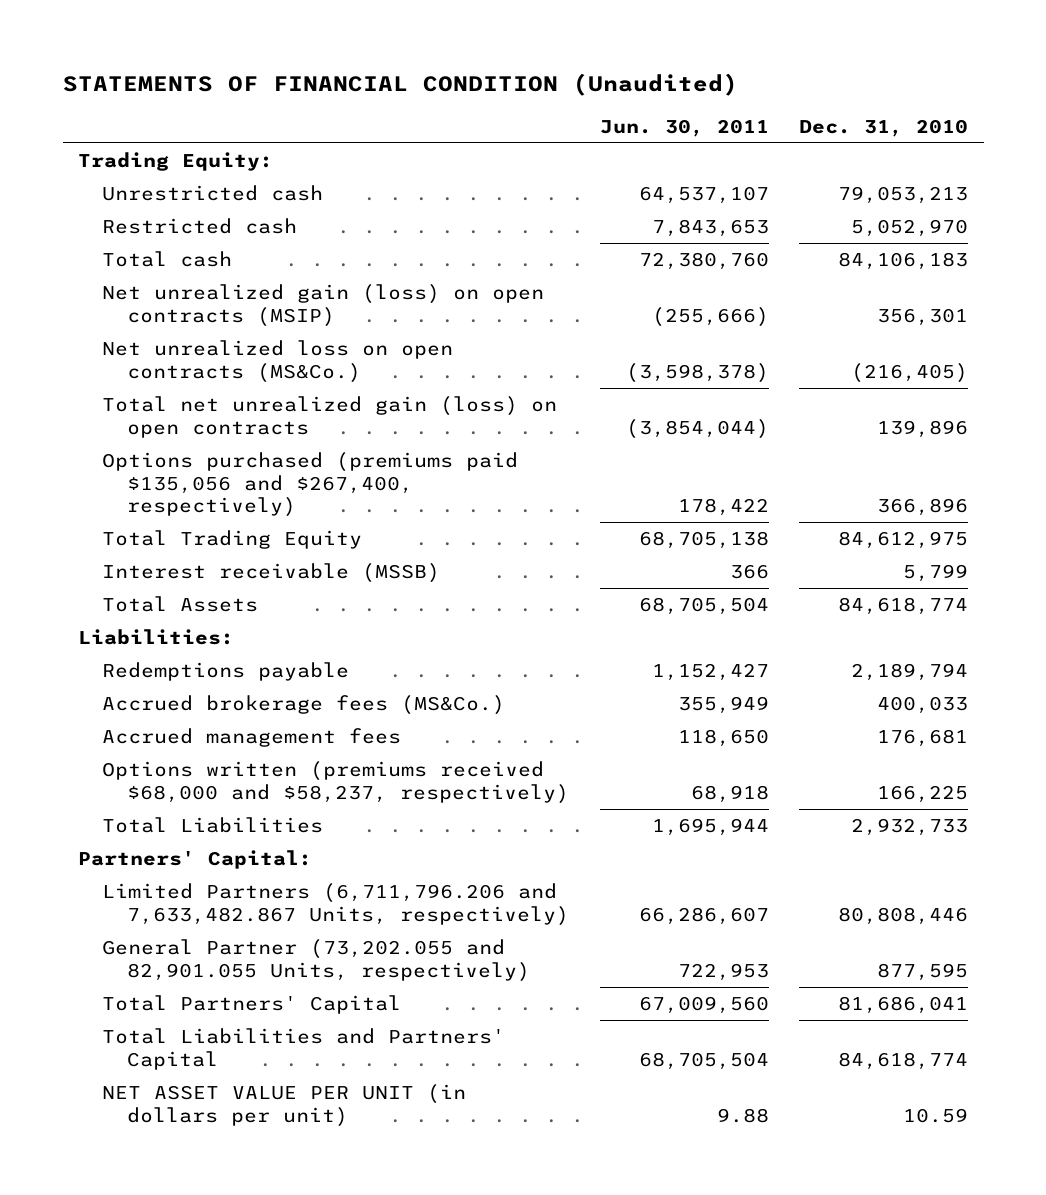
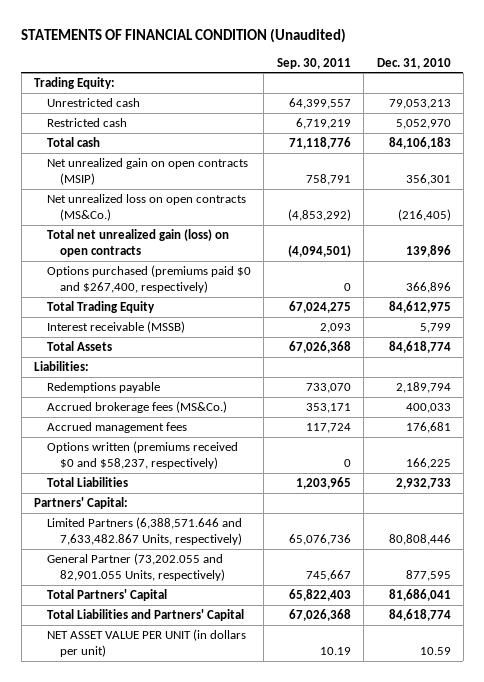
[599,118,769,137] Jun. 30, 2011 -> none
none -> [276,57,351,69] Sep. 30, 2011
[102,284,545,327] Net unrealized gain (loss) on open contracts (MSIP) -> [46,157,248,185] Net unrealized gain on open contracts (MSIP)
[102,452,519,518] Options purchased (premiums paid $135,056 and $267,400, respectively) -> [46,264,251,293] Options purchased (premiums paid $0 and $267,400, respectively)
[102,761,569,804] Options written (premiums received $68,000 and $58,237, respectively) -> [46,440,238,469] Options written (premiums received $0 and $58,237, respectively)
[102,883,569,926] Limited Partners (6,711,796.206 and 7,633,482.867 Units, respectively) -> [46,516,242,545] Limited Partners (6,388,571.646 and 7,633,482.867 Units, respectively)

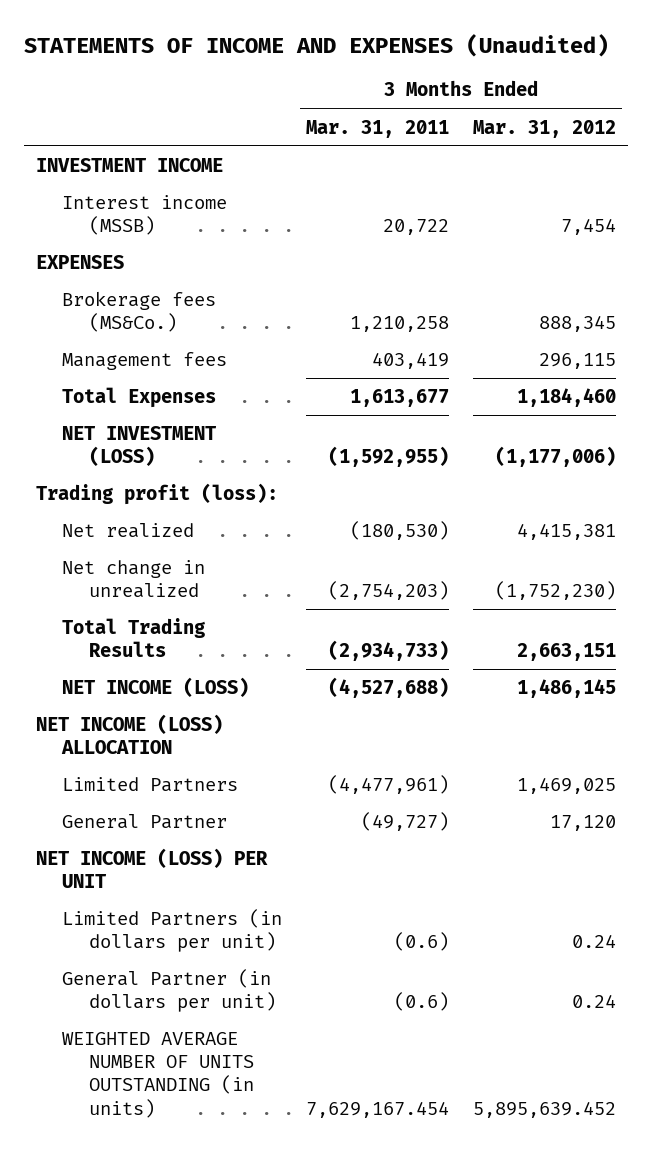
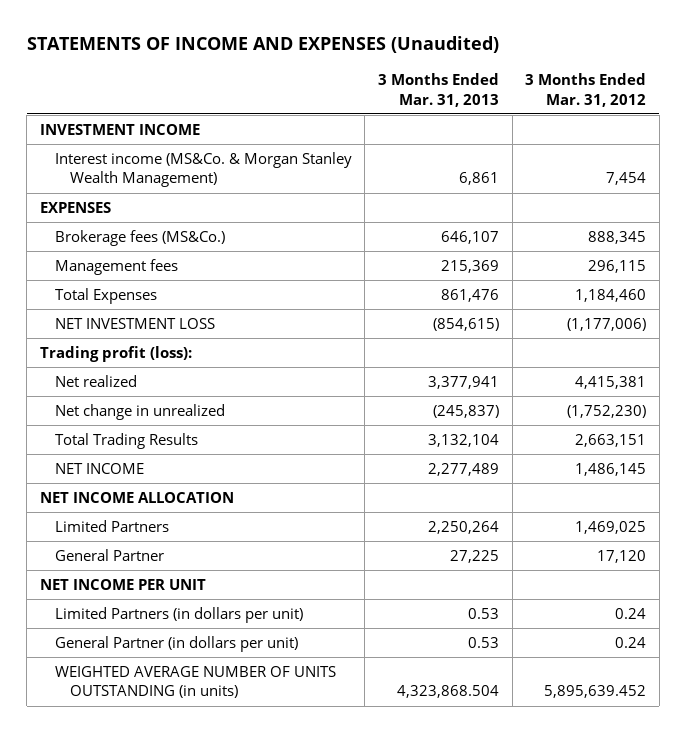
[306,119,450,138] Mar. 31, 2011 -> none
none -> [377,73,499,107] 3 Months Ended Mar. 31, 2013
[62,195,228,236] Interest income (MSSB) -> [54,151,352,188] Interest income (MS&Co. & Morgan Stanley Wealth Management)
[62,426,218,467] NET INVESTMENT (LOSS) -> [54,317,215,329] NET INVESTMENT LOSS
[62,677,250,698] NET INCOME (LOSS) -> [54,462,144,474] NET INCOME
[35,714,223,755] NET INCOME (LOSS) ALLOCATION -> [39,491,234,503] NET INCOME ALLOCATION
[35,848,268,889] NET INCOME (LOSS) PER UNIT -> [39,578,206,590] NET INCOME PER UNIT

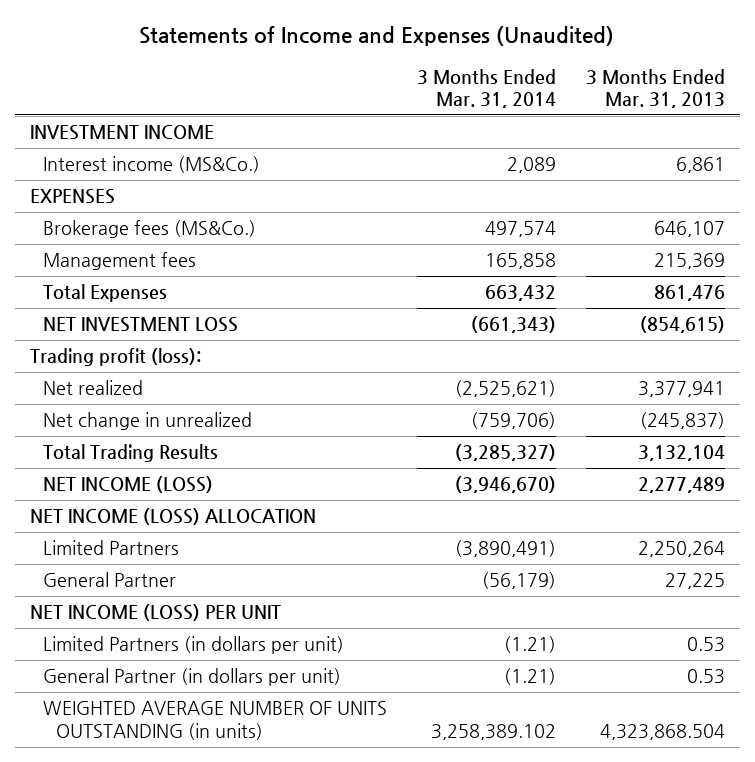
[26,36,499,54] STATEMENTS OF INCOME AND EXPENSES (Unaudited) -> [139,26,615,47] Statements of Income and Expenses (Unaudited)
[525,73,647,107] 3 Months Ended Mar. 31, 2012 -> none
none -> [416,68,556,109] 3 Months Ended Mar. 31, 2014
[54,151,352,188] Interest income (MS&Co. & Morgan Stanley Wealth Management) -> [43,156,261,174] Interest income (MS&Co.)
[54,462,144,474] NET INCOME -> [43,476,214,494] NET INCOME (LOSS)
[39,491,234,503] NET INCOME ALLOCATION -> [29,508,316,526] NET INCOME (LOSS) ALLOCATION
[39,578,206,590] NET INCOME PER UNIT -> [29,604,281,622] NET INCOME (LOSS) PER UNIT

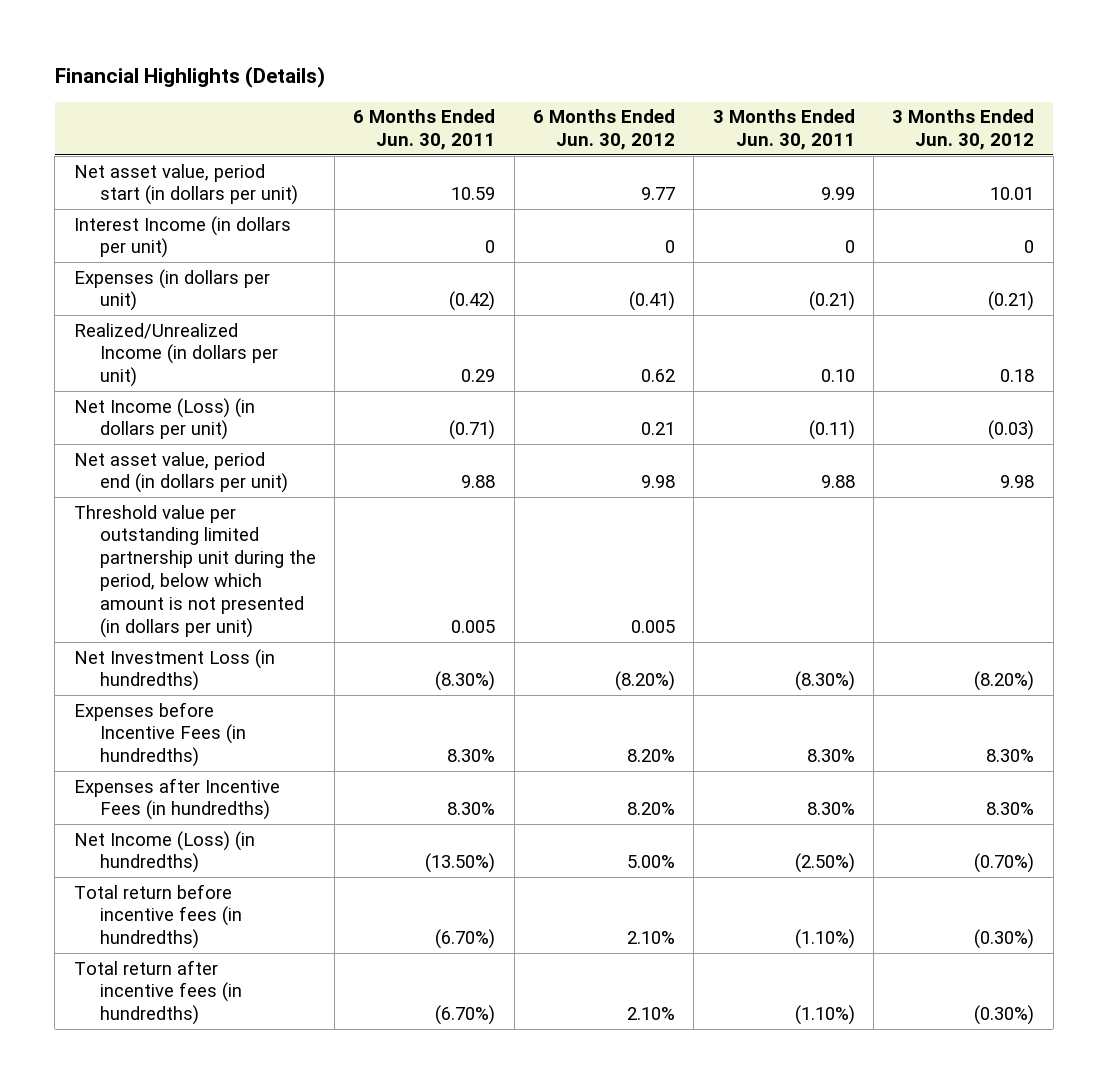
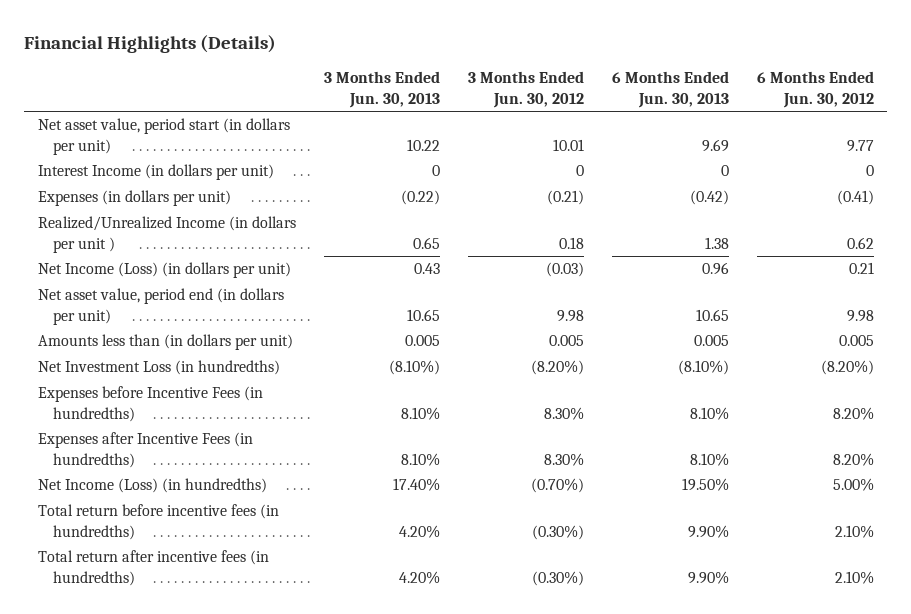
[353,109,496,151] 6 Months Ended Jun. 30, 2011 -> none
[712,109,855,151] 3 Months Ended Jun. 30, 2011 -> none
none -> [323,71,440,108] 3 Months Ended Jun. 30, 2013
none -> [611,71,729,108] 6 Months Ended Jun. 30, 2013
[73,322,278,388] Realized/Unrealized Income (in dollars per unit) -> [37,216,296,254] Realized/Unrealized Income (in dollars per unit )
[73,504,316,639] Threshold value per outstanding limited partnership unit during the period, below which amount is not presented (in dollars per unit) -> none
none -> [37,334,293,351] Amounts less than (in dollars per unit)

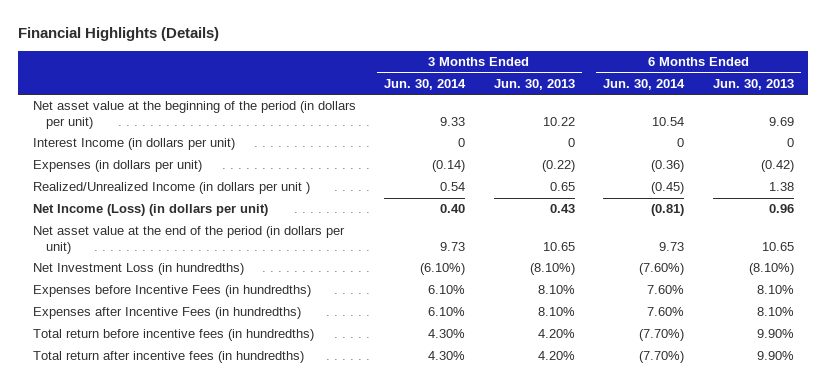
[467,71,584,108] 3 Months Ended Jun. 30, 2012 -> none
[756,71,874,108] 6 Months Ended Jun. 30, 2012 -> none
none -> [384,78,467,90] Jun. 30, 2014
none -> [603,78,686,90] Jun. 30, 2014
[37,118,290,156] Net asset value, period start (in dollars per unit) -> [32,101,356,130] Net asset value at the beginning of the period (in dollars per unit)
[37,334,293,351] Amounts less than (in dollars per unit) -> none
[37,288,284,326] Net asset value, period end (in dollars per unit) -> [32,226,345,255] Net asset value at the end of the period (in dollars per unit)
[37,478,267,494] Net Income (Loss) (in hundredths) -> none

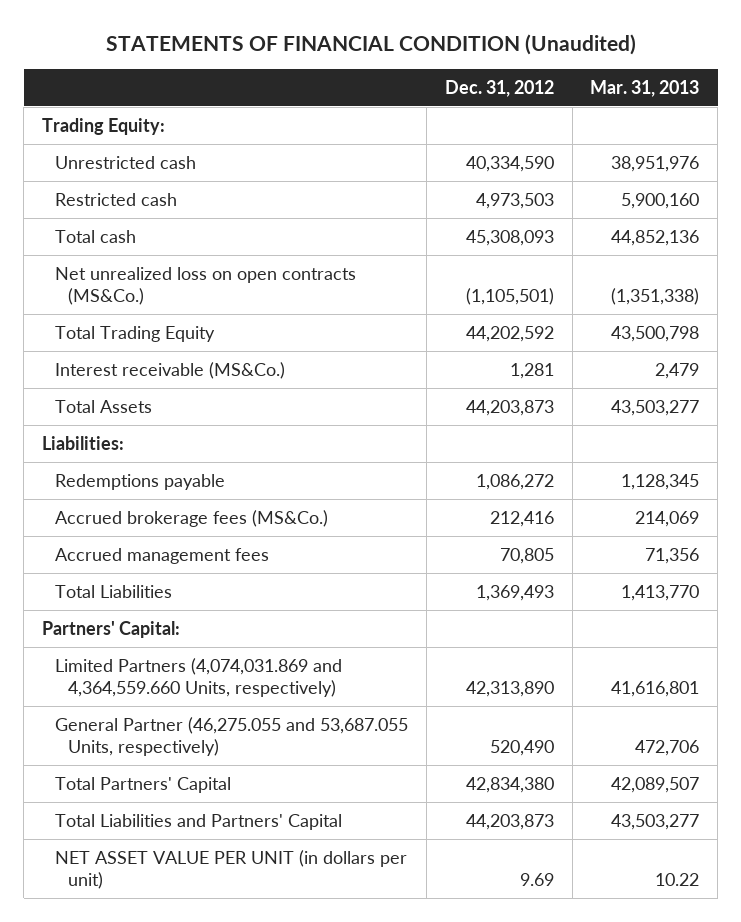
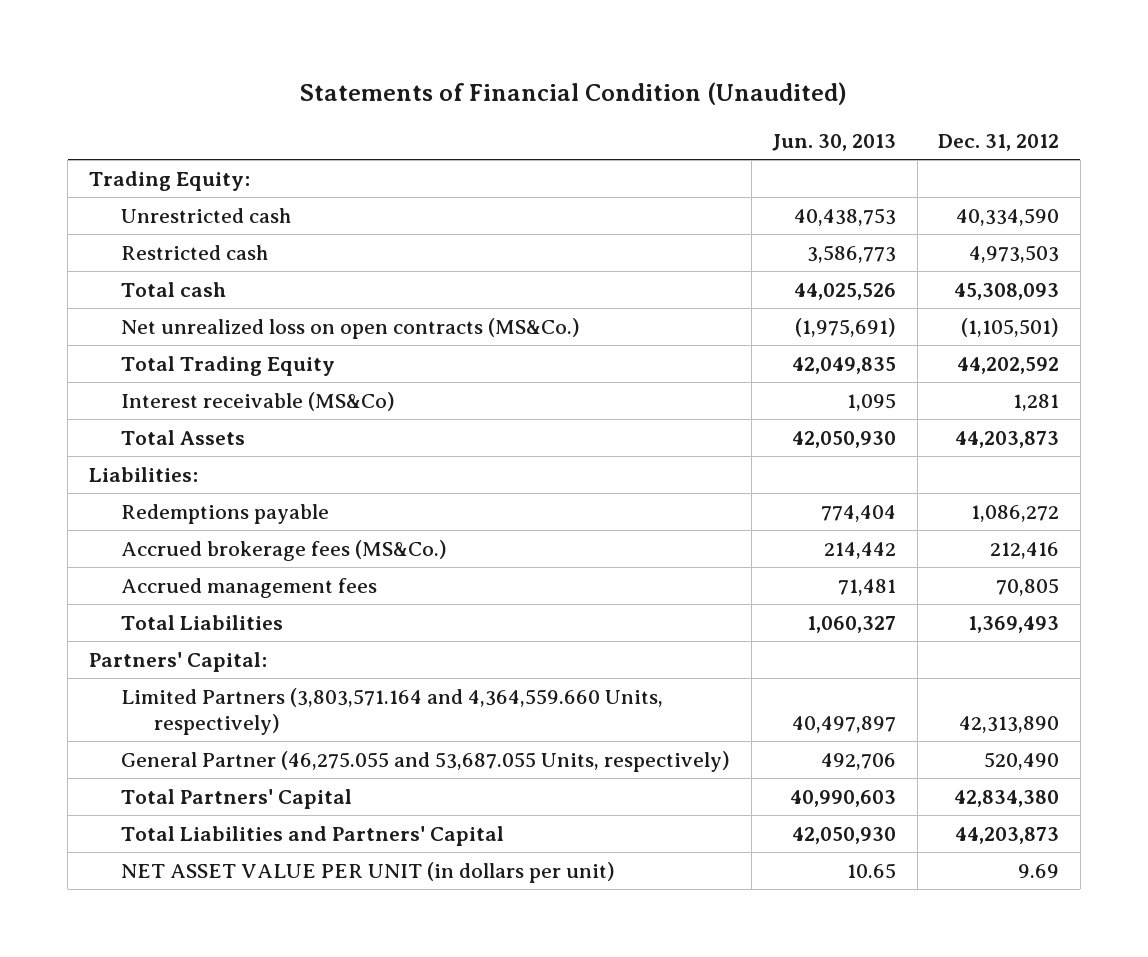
[105,34,636,56] STATEMENTS OF FINANCIAL CONDITION (Unaudited) -> [300,81,848,105] Statements of Financial Condition (Unaudited)
[590,79,700,97] Mar. 31, 2013 -> none
none -> [772,133,897,151] Jun. 30, 2013
[54,361,285,379] Interest receivable (MS&Co.) -> [121,392,396,412] Interest receivable (MS&Co)
[54,657,342,698] Limited Partners (4,074,031.869 and 4,364,559.660 Units, respectively) -> [121,688,664,735] Limited Partners (3,803,571.164 and 4,364,559.660 Units, respectively)

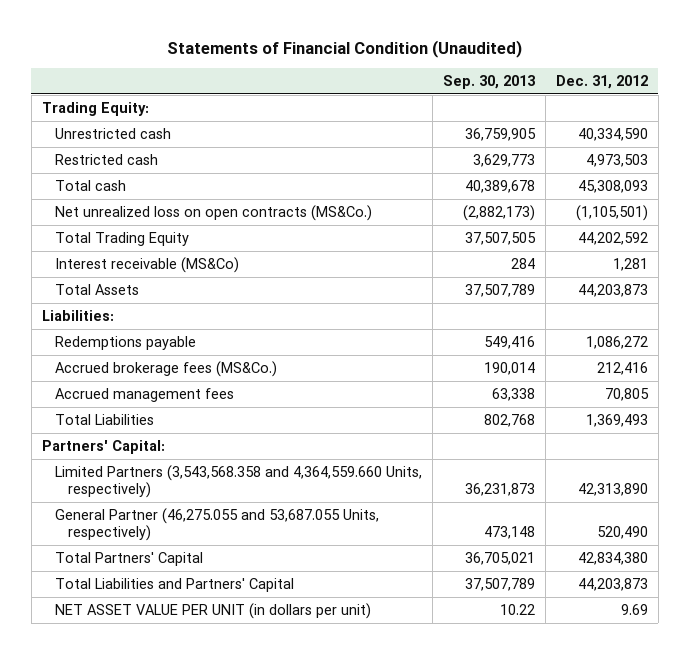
[772,133,897,151] Jun. 30, 2013 -> none
none -> [442,74,535,89] Sep. 30, 2013
[121,688,664,735] Limited Partners (3,803,571.164 and 4,364,559.660 Units, respectively) -> [54,465,422,498] Limited Partners (3,543,568.358 and 4,364,559.660 Units, respectively)

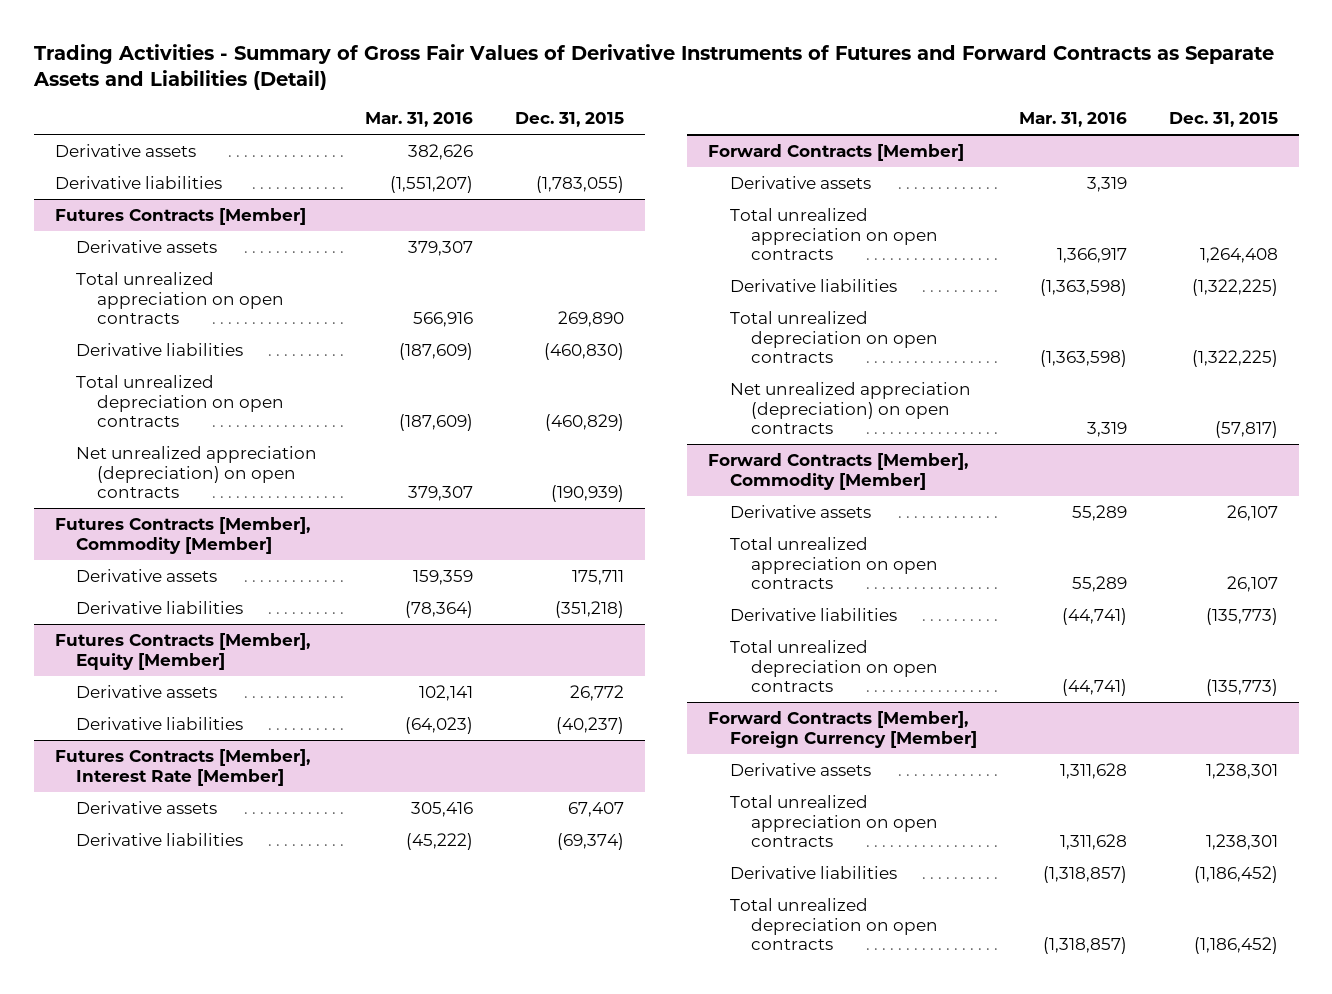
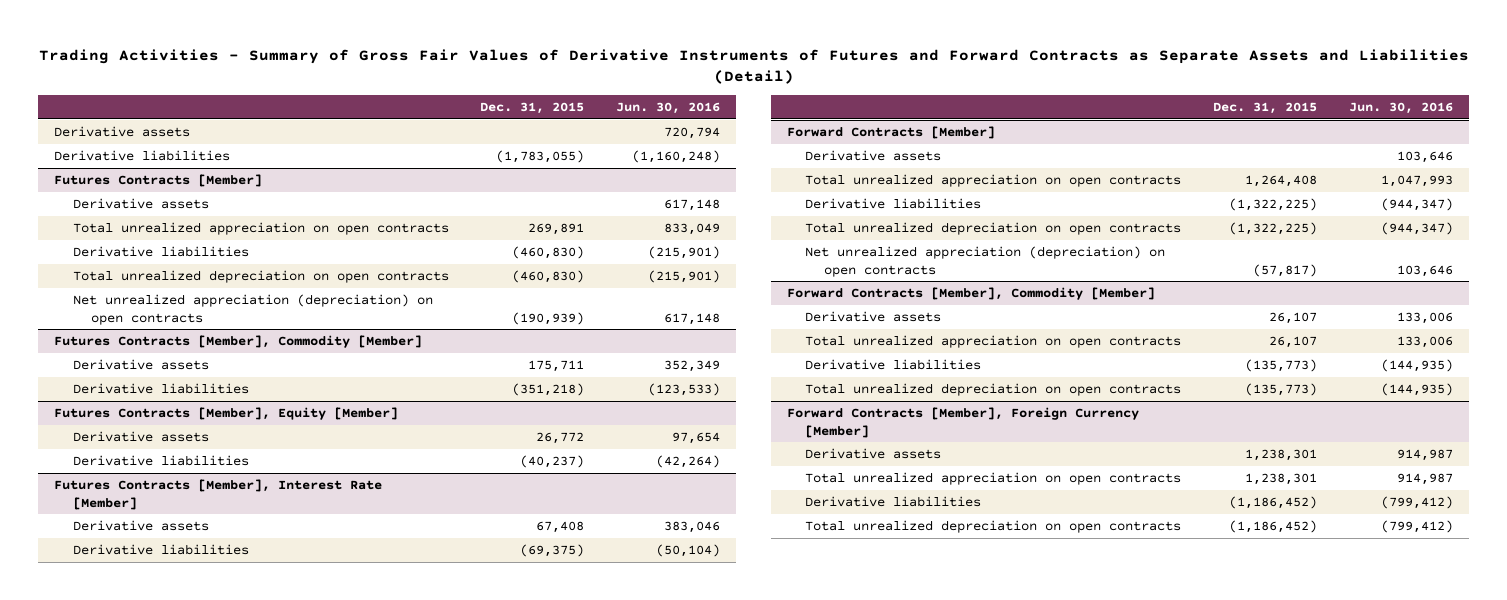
[365,112,474,128] Mar. 31, 2016 -> none
none -> [616,101,721,114] Jun. 30, 2016
[558,311,625,328] 269,890 -> [528,222,585,235] 269,891
[545,414,625,432] (460,829) -> [512,269,585,283] (460,830)
[568,801,625,817] 67,407 -> [536,520,585,533] 67,408
[557,832,625,850] (69,374) -> [520,543,585,557] (69,375)

